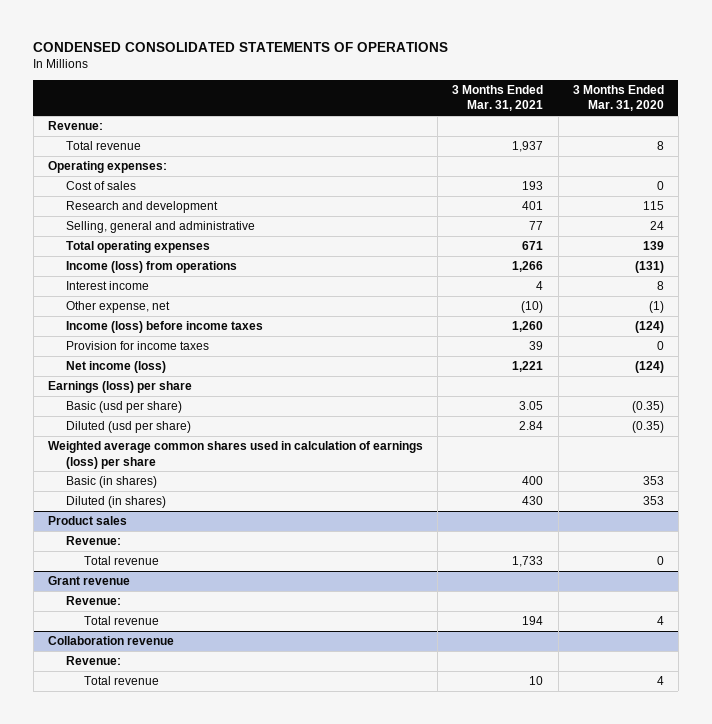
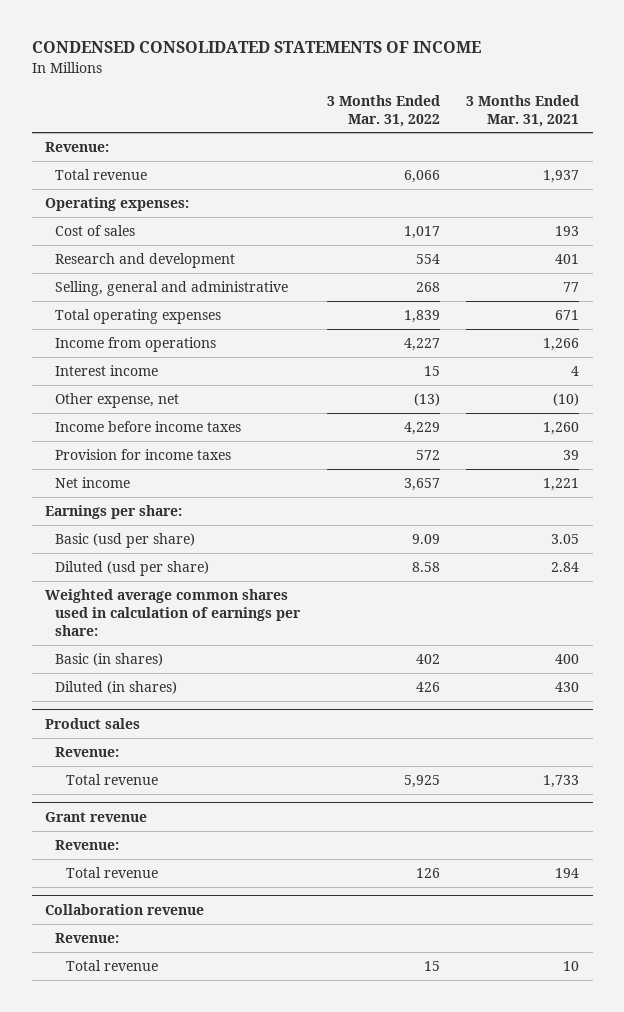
[33,41,449,52] CONDENSED CONSOLIDATED STATEMENTS OF OPERATIONS -> [31,41,481,54] CONDENSED CONSOLIDATED STATEMENTS OF INCOME
[572,84,664,112] 3 Months Ended Mar. 31, 2020 -> none
none -> [326,94,440,127] 3 Months Ended Mar. 31, 2022
[66,261,238,274] Income (loss) from operations -> [55,337,217,353] Income from operations
[66,321,264,334] Income (loss) before income taxes -> [55,421,242,433] Income before income taxes
[66,361,167,374] Net income (loss) -> [55,477,131,489] Net income
[47,381,192,394] Earnings (loss) per share -> [44,505,182,520] Earnings per share:
[47,441,423,469] Weighted average common shares used in calculation of earnings (loss) per share -> [44,589,302,636] Weighted average common shares used in calculation of earnings per share:

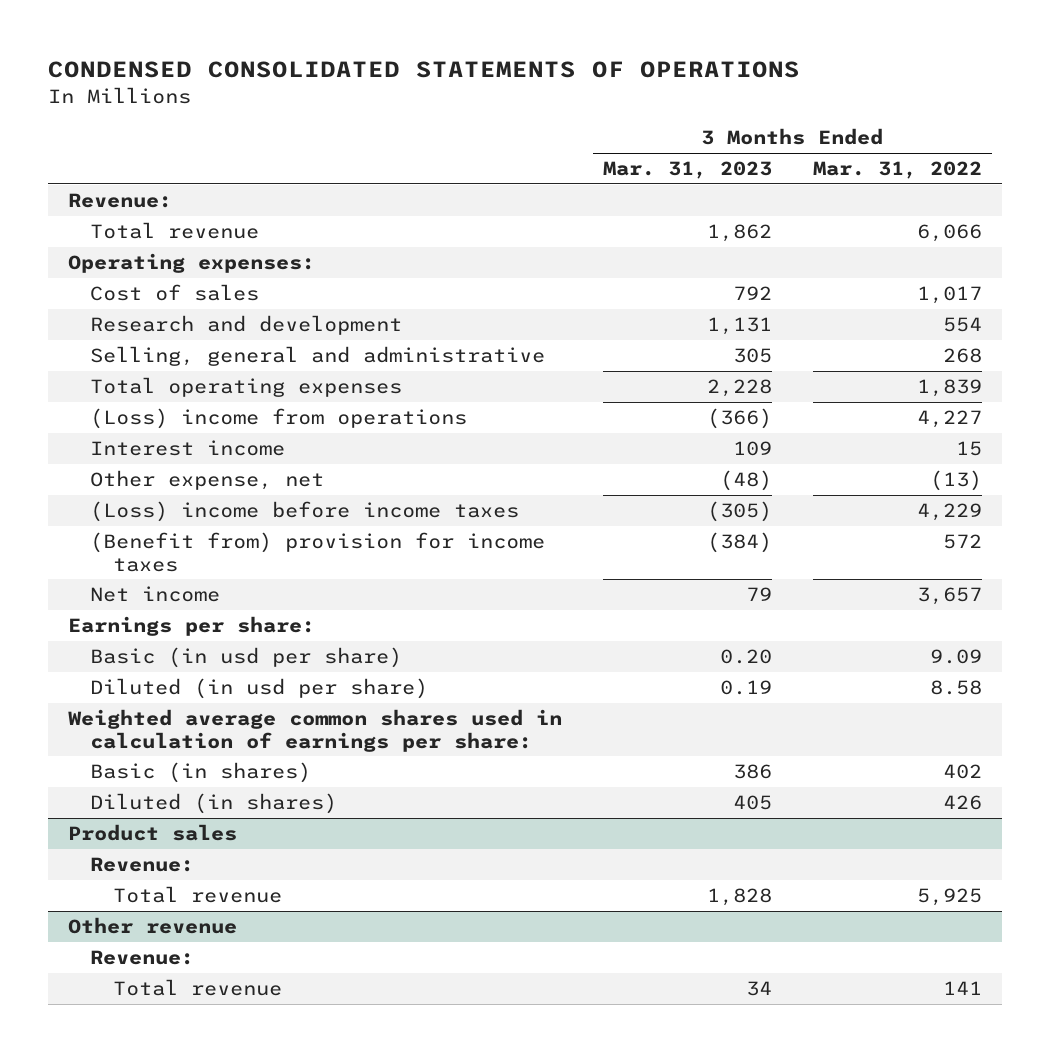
[31,41,481,54] CONDENSED CONSOLIDATED STATEMENTS OF INCOME -> [47,61,800,79] CONDENSED CONSOLIDATED STATEMENTS OF OPERATIONS
[466,94,580,127] 3 Months Ended Mar. 31, 2021 -> none
none -> [602,161,772,180] Mar. 31, 2023
[55,337,217,353] Income from operations -> [90,408,468,430] (Loss) income from operations
[55,421,242,433] Income before income taxes -> [90,501,520,523] (Loss) income before income taxes
[55,449,232,461] Provision for income taxes -> [90,532,546,572] (Benefit from) provision for income taxes
[55,533,196,549] Basic (usd per share) -> [90,647,403,669] Basic (in usd per share)
[55,561,210,577] Diluted (usd per share) -> [90,678,429,700] Diluted (in usd per share)
[44,811,147,822] Grant revenue -> none
[55,840,120,851] Revenue: -> none
[65,867,158,879] Total revenue -> none
[44,903,204,915] Collaboration revenue -> none
none -> [68,917,238,935] Other revenue
[423,961,440,972] 15 -> [942,981,982,996] 141

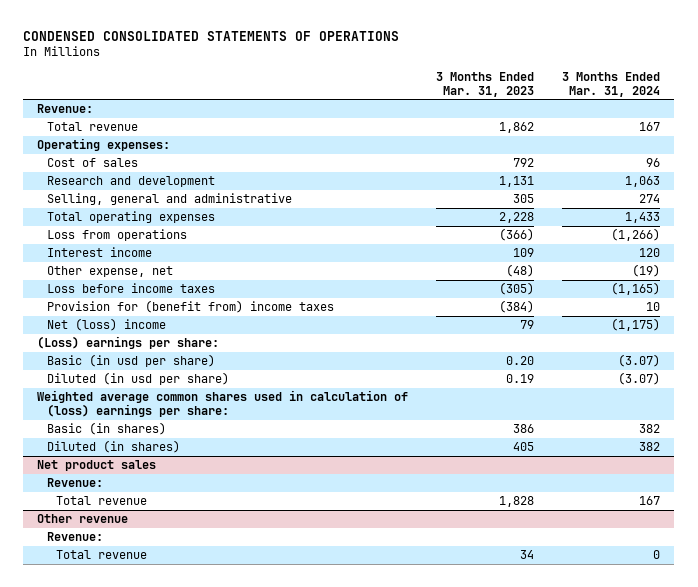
[812,161,982,180] Mar. 31, 2022 -> none
none -> [562,71,661,97] 3 Months Ended Mar. 31, 2024
[90,408,468,430] (Loss) income from operations -> [46,229,187,242] Loss from operations
[90,501,520,523] (Loss) income before income taxes -> [46,283,215,294] Loss before income taxes
[90,532,546,572] (Benefit from) provision for income taxes -> [46,300,334,314] Provision for (benefit from) income taxes
[90,586,221,603] Net income -> [46,318,166,332] Net (loss) income
[68,616,316,637] Earnings per share: -> [37,336,220,350] (Loss) earnings per share:
[68,709,563,752] Weighted average common shares used in calculation of earnings per share: -> [37,390,409,417] Weighted average common shares used in calculation of (loss) earnings per share:
[68,824,238,842] Product sales -> [37,460,157,472] Net product sales

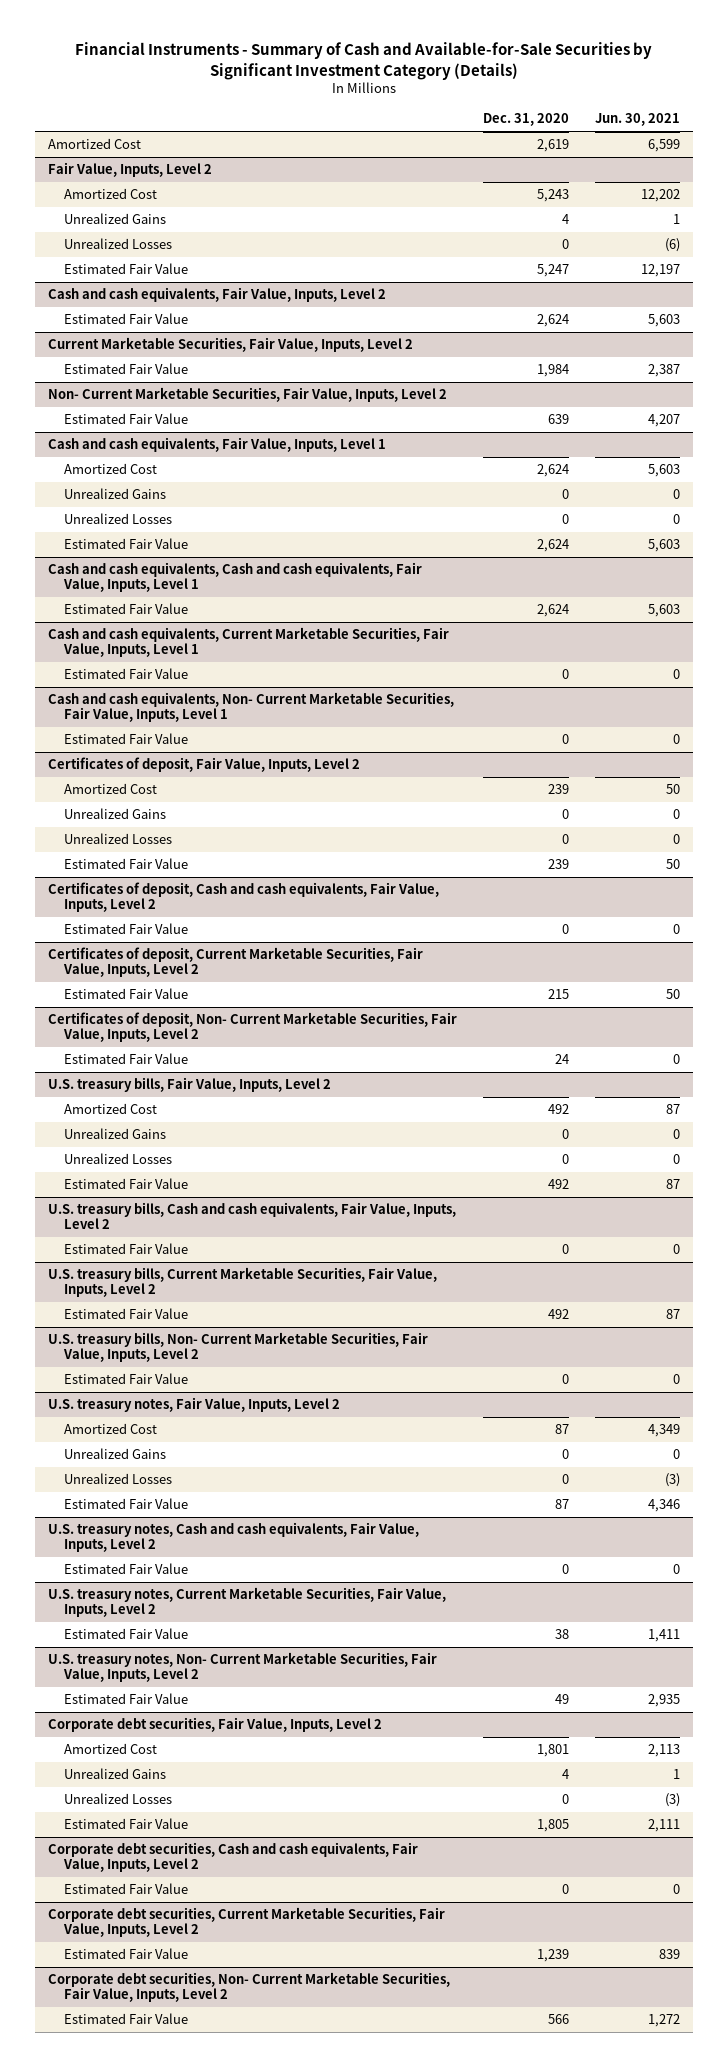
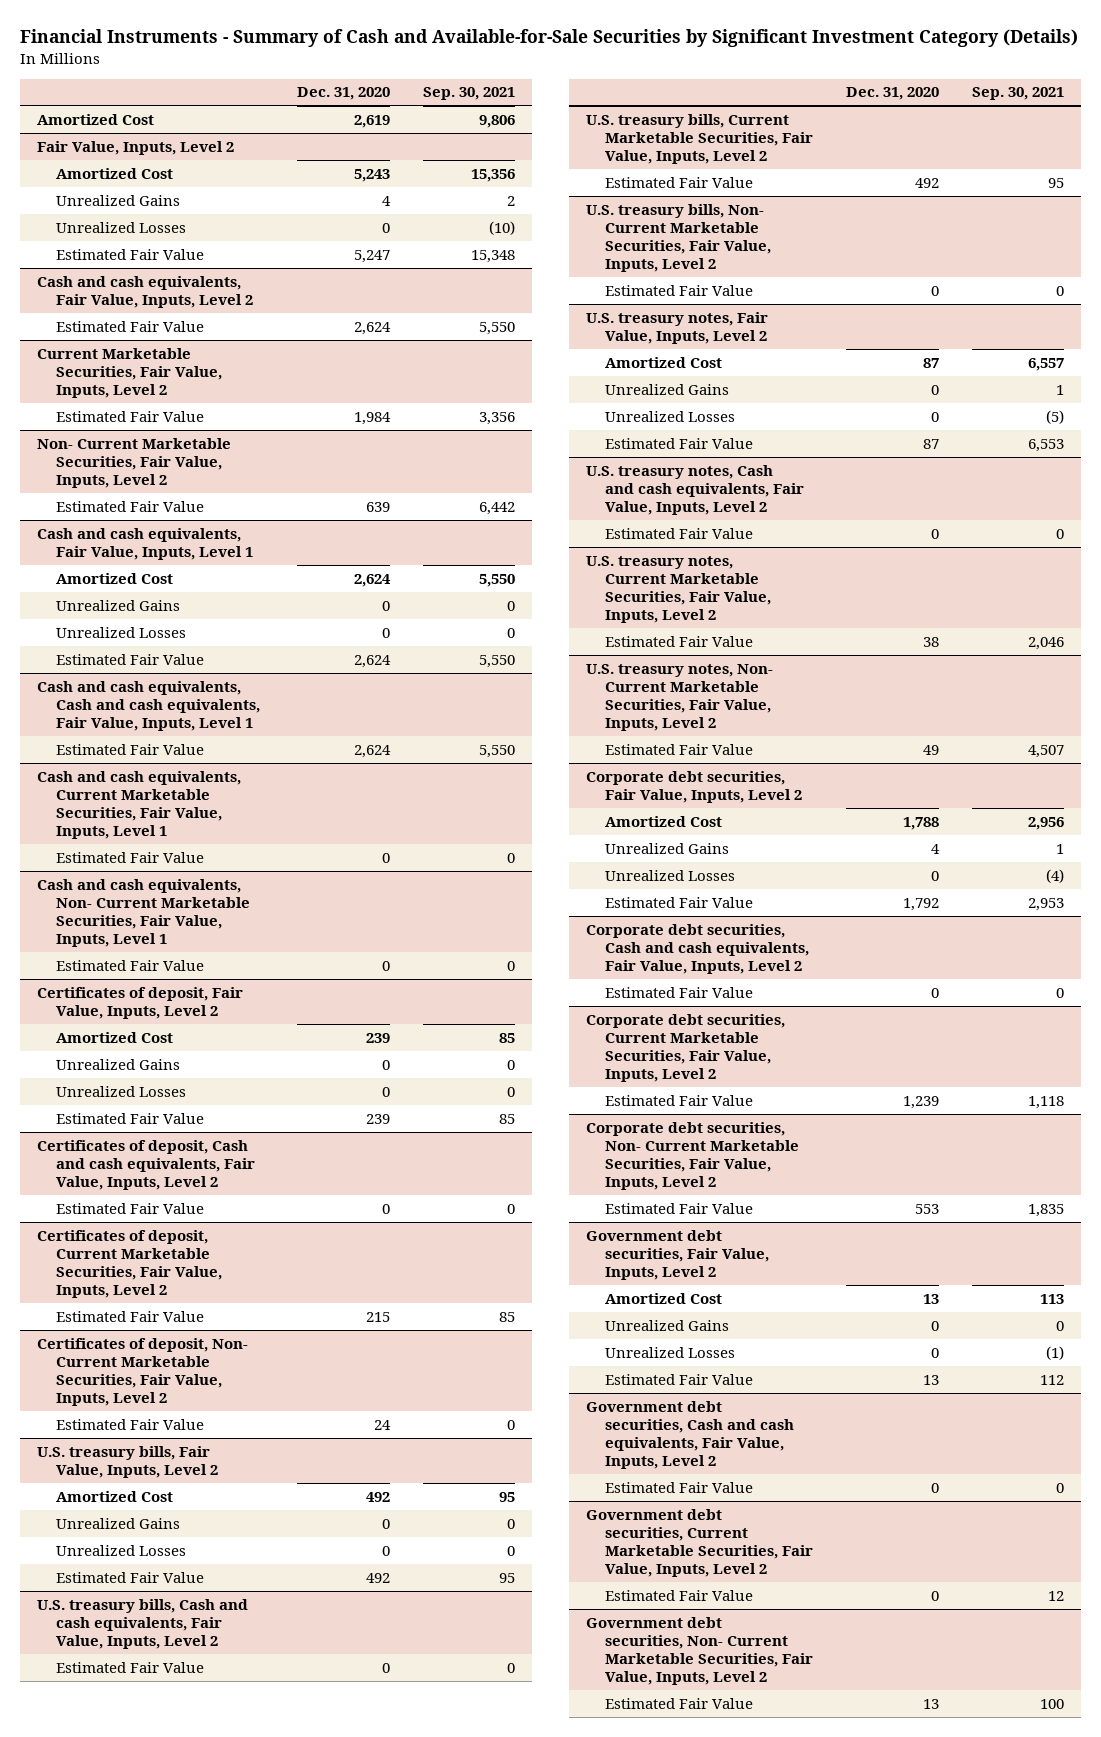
[595,113,681,127] Jun. 30, 2021 -> none
none -> [423,87,516,101] Sep. 30, 2021
[537,1744,570,1758] 1,801 -> [903,816,940,830] 1,788
[537,1819,570,1833] 1,805 -> [903,897,940,911] 1,792
[548,2014,570,2025] 566 -> [915,1203,940,1214] 553
none -> [585,1229,770,1280] Government debt securities, Fair Value, Inputs, Level 2
none -> [605,1292,723,1304] Amortized Cost
none -> [605,1319,730,1331] Unrealized Gains
none -> [605,1346,736,1358] Unrealized Losses
none -> [605,1373,754,1385] Estimated Fair Value
none -> [585,1400,795,1469] Government debt securities, Cash and cash equivalents, Fair Value, Inputs, Level 2
none -> [605,1481,754,1493] Estimated Fair Value
none -> [585,1508,814,1577] Government debt securities, Current Marketable Securities, Fair Value, Inputs, Level 2
none -> [605,1589,754,1601] Estimated Fair Value
none -> [585,1616,814,1685] Government debt securities, Non- Current Marketable Securities, Fair Value, Inputs, Level 2
none -> [605,1697,754,1709] Estimated Fair Value

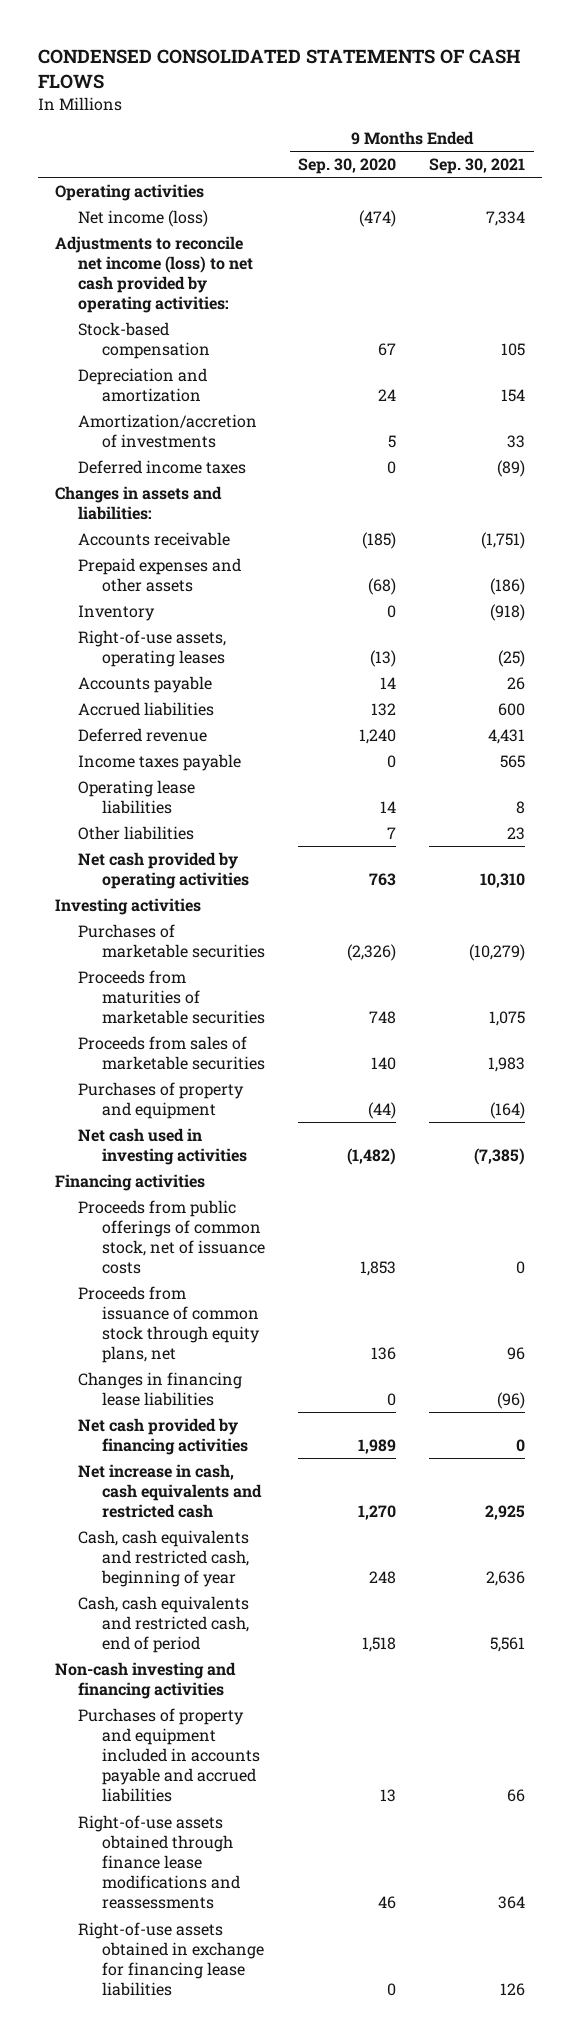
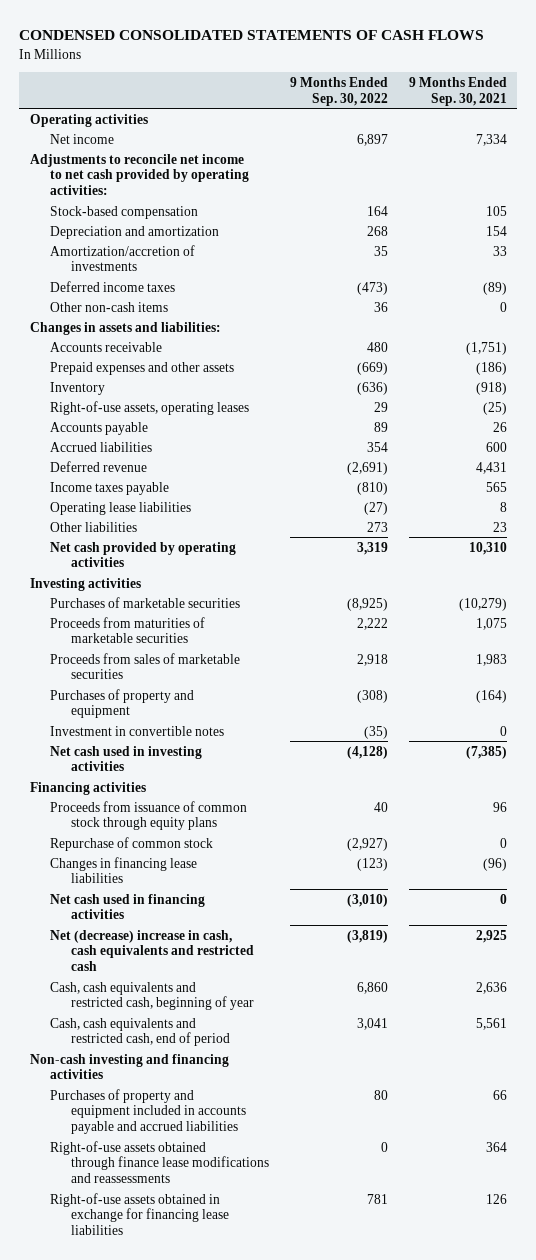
[297,157,396,174] Sep. 30, 2020 -> none
none -> [289,76,388,106] 9 Months Ended Sep. 30, 2022
[78,209,209,227] Net income (loss) -> [50,133,115,144] Net income
[55,235,254,314] Adjustments to reconcile net income (loss) to net cash provided by operating activities: -> [29,153,250,196] Adjustments to reconcile net income to net cash provided by operating activities:
none -> [50,301,169,312] Other non-cash items
none -> [50,725,225,736] Investment in convertible notes
[78,1199,265,1275] Proceeds from public offerings of common stock, net of issuance costs -> none
[78,1285,260,1364] Proceeds from issuance of common stock through equity plans, net -> [50,800,248,831] Proceeds from issuance of common stock through equity plans
none -> [50,836,214,851] Repurchase of common stock
[78,1417,248,1455] Net cash provided by financing activities -> [50,893,206,920] Net cash used in financing activities
[78,1463,262,1519] Net increase in cash, cash equivalents and restricted cash -> [50,929,255,972] Net (decrease) increase in cash, cash equivalents and restricted cash

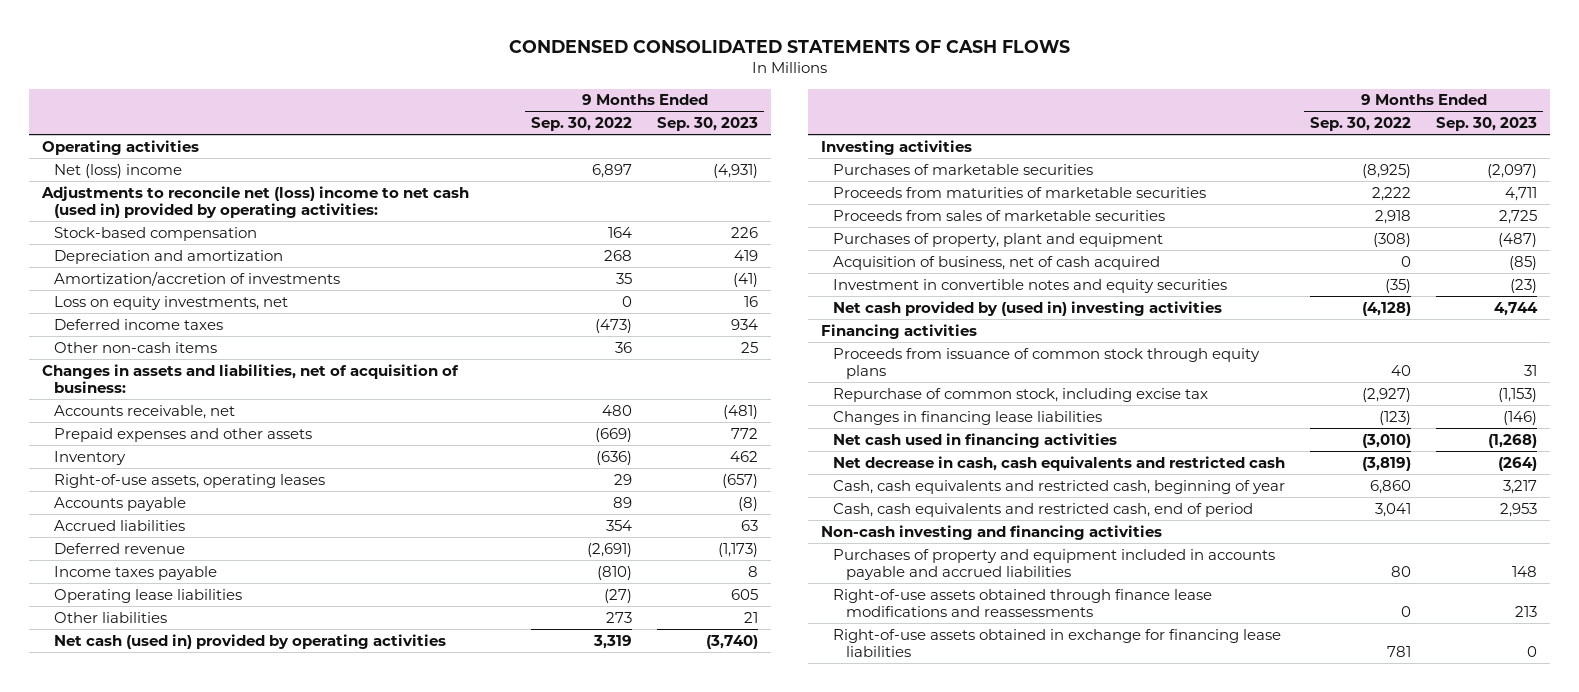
[408,76,507,106] 9 Months Ended Sep. 30, 2021 -> none
none -> [657,116,759,131] Sep. 30, 2023
[50,133,115,144] Net income -> [54,163,183,178] Net (loss) income
[29,153,250,196] Adjustments to reconcile net income to net cash provided by operating activities: -> [40,185,469,219] Adjustments to reconcile net (loss) income to net cash (used in) provided by operating activities:
none -> [54,295,289,310] Loss on equity investments, net
[29,321,221,335] Changes in assets and liabilities: -> [41,363,459,394] Changes in assets and liabilities, net of acquisition of business:
[50,341,163,352] Accounts receivable -> [54,404,236,419] Accounts receivable, net
[50,541,237,568] Net cash provided by operating activities -> [54,633,447,649] Net cash (used in) provided by operating activities
[50,688,195,719] Purchases of property and equipment -> [833,232,1164,247] Purchases of property, plant and equipment
none -> [833,255,1161,270] Acquisition of business, net of cash acquired
[50,725,225,736] Investment in convertible notes -> [833,278,1228,293] Investment in convertible notes and equity securities
[50,745,203,772] Net cash used in investing activities -> [833,300,1223,316] Net cash provided by (used in) investing activities
[50,836,214,851] Repurchase of common stock -> [833,387,1209,402] Repurchase of common stock, including excise tax
[50,929,255,972] Net (decrease) increase in cash, cash equivalents and restricted cash -> [833,455,1286,471] Net decrease in cash, cash equivalents and restricted cash

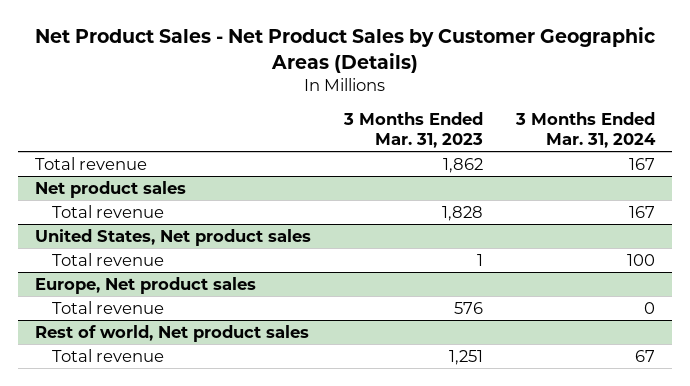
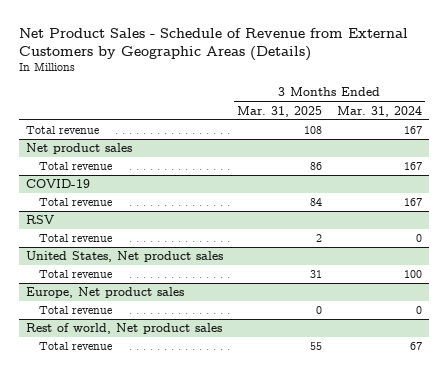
[34,27,655,73] Net Product Sales - Net Product Sales by Customer Geographic Areas (Details) -> [19,27,409,61] Net Product Sales - Schedule of Revenue from External Customers by Geographic Areas (Details)
[342,112,483,148] 3 Months Ended Mar. 31, 2023 -> none
none -> [237,105,323,117] Mar. 31, 2025
none -> [26,179,91,189] COVID-19
none -> [38,198,112,207] Total revenue
none -> [26,215,55,225] RSV
none -> [38,234,112,243] Total revenue

